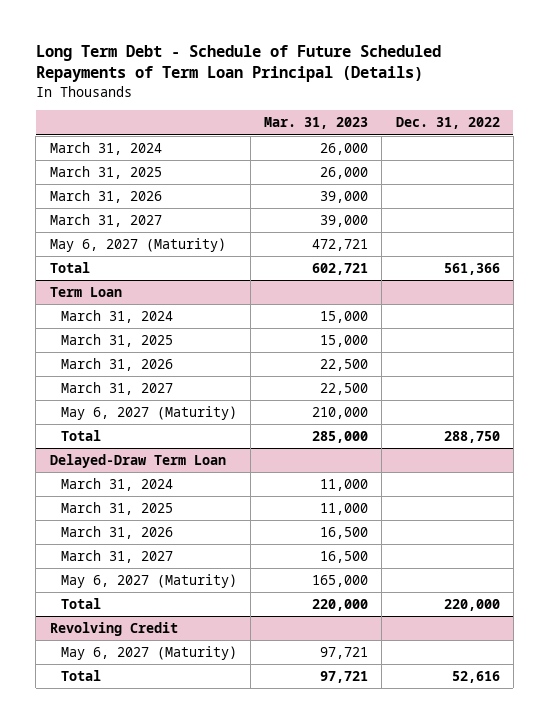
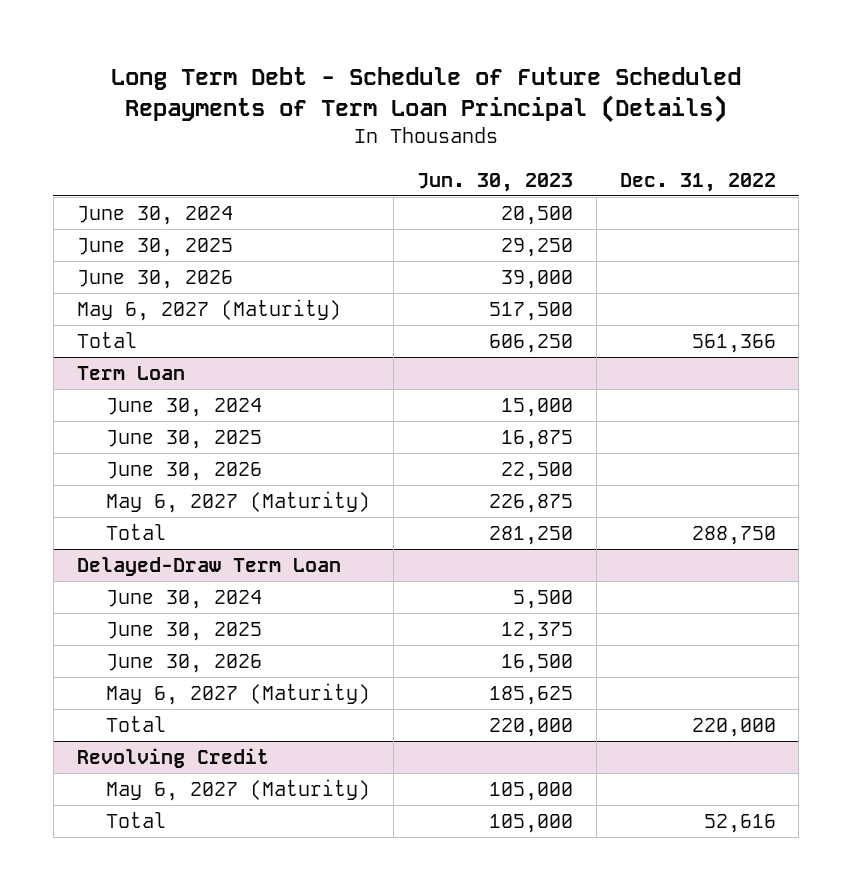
[264,117,369,130] Mar. 31, 2023 -> none
none -> [416,172,573,192] Jun. 30, 2023
[49,214,162,228] March 31, 2027 -> none
[49,142,162,156] March 31, 2024 -> [76,206,233,226] June 30, 2024
[49,166,162,180] March 31, 2025 -> [76,238,233,258] June 30, 2025
[49,190,162,204] March 31, 2026 -> [76,270,233,290] June 30, 2026
[60,382,173,396] March 31, 2027 -> none
[60,310,173,324] March 31, 2024 -> [105,398,262,418] June 30, 2024
[60,334,173,348] March 31, 2025 -> [105,430,262,450] June 30, 2025
[60,358,173,372] March 31, 2026 -> [105,462,262,482] June 30, 2026
[60,550,173,564] March 31, 2027 -> none
[60,478,173,492] March 31, 2024 -> [105,590,262,610] June 30, 2024
[60,502,173,516] March 31, 2025 -> [105,622,262,642] June 30, 2025
[60,526,173,540] March 31, 2026 -> [105,654,262,674] June 30, 2026

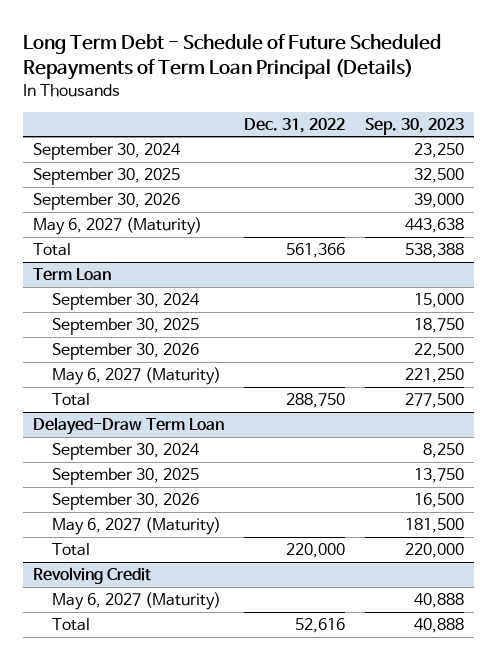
[416,172,573,192] Jun. 30, 2023 -> none
none -> [365,117,465,135] Sep. 30, 2023
[76,206,233,226] June 30, 2024 -> [33,143,182,161] September 30, 2024
[76,238,233,258] June 30, 2025 -> [33,168,181,186] September 30, 2025
[76,270,233,290] June 30, 2026 -> [33,193,181,211] September 30, 2026
[105,398,262,418] June 30, 2024 -> [52,293,201,311] September 30, 2024
[105,430,262,450] June 30, 2025 -> [52,318,200,336] September 30, 2025
[105,462,262,482] June 30, 2026 -> [52,343,200,361] September 30, 2026
[105,590,262,610] June 30, 2024 -> [52,443,201,461] September 30, 2024
[105,622,262,642] June 30, 2025 -> [52,468,200,486] September 30, 2025
[105,654,262,674] June 30, 2026 -> [52,493,200,511] September 30, 2026

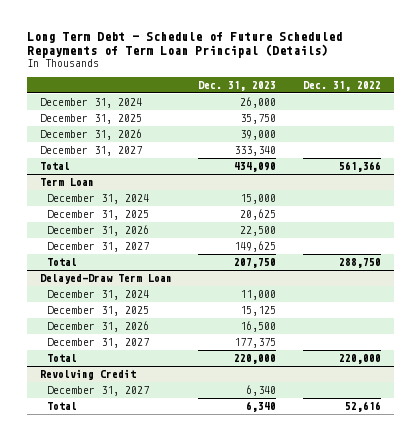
[365,117,465,135] Sep. 30, 2023 -> none
none -> [198,80,277,91] Dec. 31, 2023
[33,143,182,161] September 30, 2024 -> [39,98,142,109] December 31, 2024
[33,168,181,186] September 30, 2025 -> [39,114,142,125] December 31, 2025
[33,193,181,211] September 30, 2026 -> [39,129,142,141] December 31, 2026
[33,217,203,236] May 6, 2027 (Maturity) -> [39,146,142,157] December 31, 2027
[52,293,201,311] September 30, 2024 -> [46,194,149,205] December 31, 2024
[52,318,200,336] September 30, 2025 -> [46,210,149,221] December 31, 2025
[52,343,200,361] September 30, 2026 -> [46,225,149,237] December 31, 2026
[52,367,222,386] May 6, 2027 (Maturity) -> [46,242,149,253] December 31, 2027
[52,443,201,461] September 30, 2024 -> [46,290,149,301] December 31, 2024
[52,468,200,486] September 30, 2025 -> [46,306,149,317] December 31, 2025
[52,493,200,511] September 30, 2026 -> [46,321,149,333] December 31, 2026
[52,517,222,536] May 6, 2027 (Maturity) -> [46,338,149,349] December 31, 2027
[52,592,222,611] May 6, 2027 (Maturity) -> [46,386,149,397] December 31, 2027

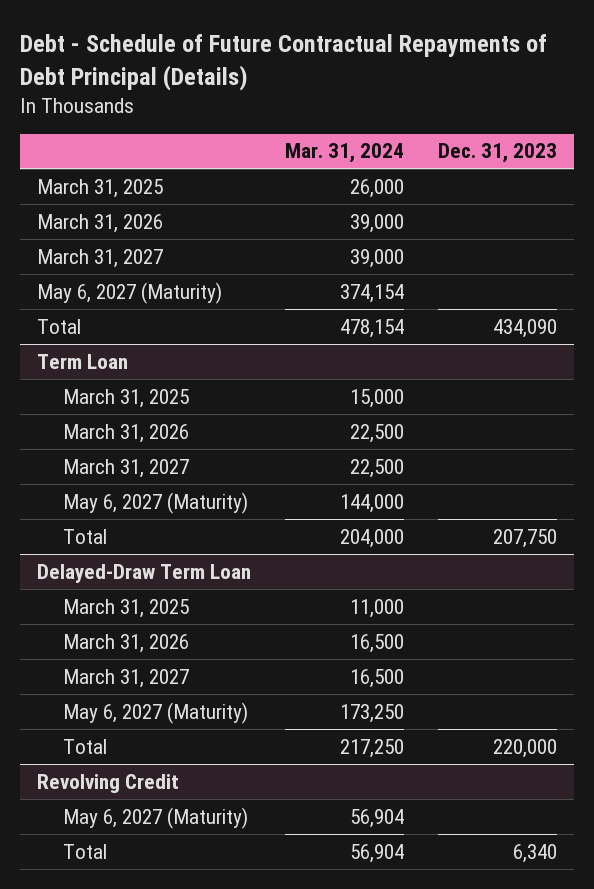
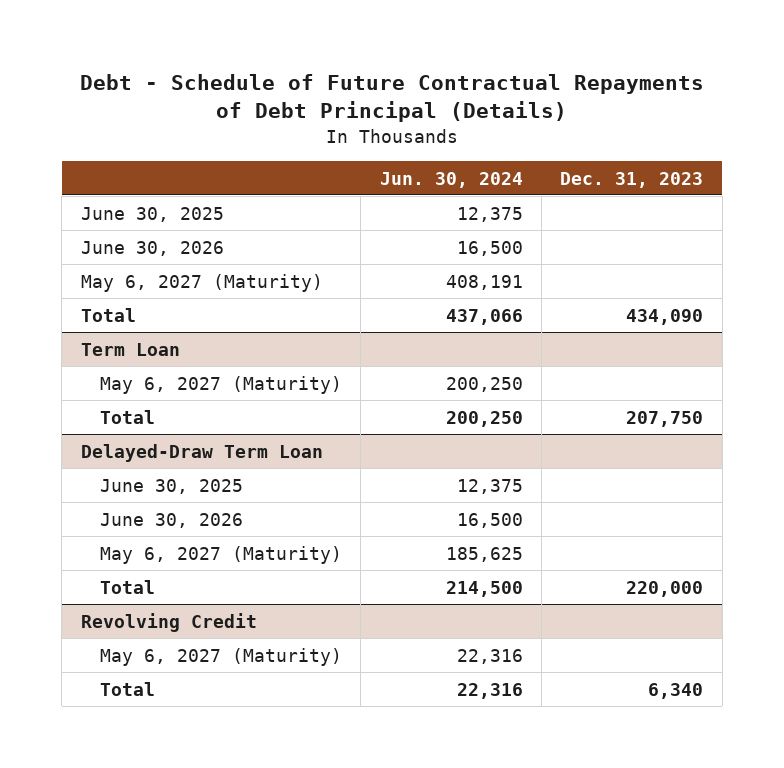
[284,143,404,164] Mar. 31, 2024 -> none
none -> [379,171,523,188] Jun. 30, 2024
[36,248,163,268] March 31, 2027 -> none
[36,178,163,198] March 31, 2025 -> [80,206,224,222] June 30, 2025
[36,213,163,233] March 31, 2026 -> [80,240,224,256] June 30, 2026
[63,388,190,408] March 31, 2025 -> none
[63,423,190,443] March 31, 2026 -> none
[63,458,190,478] March 31, 2027 -> none
[63,668,190,688] March 31, 2027 -> none
[63,598,190,618] March 31, 2025 -> [100,478,244,494] June 30, 2025
[63,633,190,653] March 31, 2026 -> [100,512,244,528] June 30, 2026

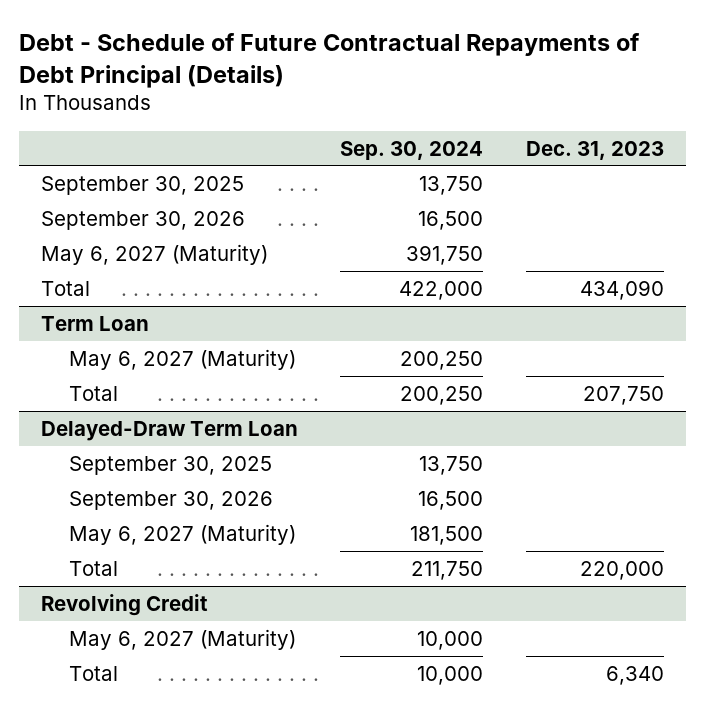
[379,171,523,188] Jun. 30, 2024 -> none
none -> [340,140,484,160] Sep. 30, 2024
[80,206,224,222] June 30, 2025 -> [40,175,244,195] September 30, 2025
[80,240,224,256] June 30, 2026 -> [40,210,245,230] September 30, 2026
[100,478,244,494] June 30, 2025 -> [69,455,273,475] September 30, 2025
[100,512,244,528] June 30, 2026 -> [69,490,274,510] September 30, 2026

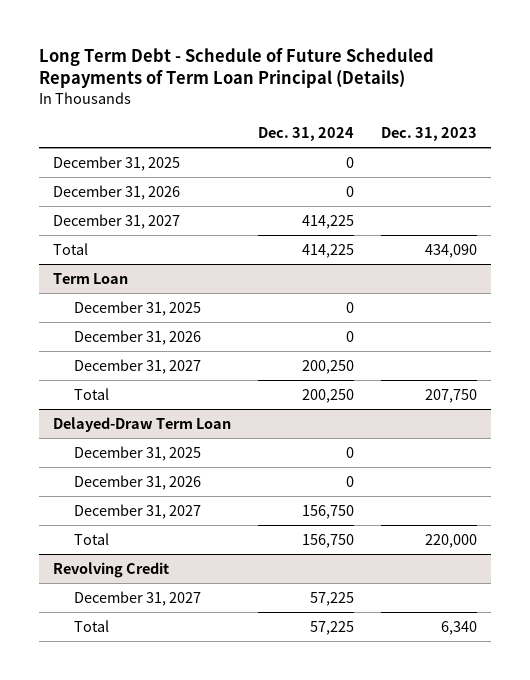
[19,32,641,88] Debt - Schedule of Future Contractual Repayments of Debt Principal (Details) -> [38,47,434,89] Long Term Debt - Schedule of Future Scheduled Repayments of Term Loan Principal (Details)
[340,140,484,160] Sep. 30, 2024 -> none
none -> [257,127,354,142] Dec. 31, 2024
[40,175,244,195] September 30, 2025 -> [52,155,180,171] December 31, 2025
[40,210,245,230] September 30, 2026 -> [52,184,180,200] December 31, 2026
[40,243,268,265] May 6, 2027 (Maturity) -> [52,213,180,229] December 31, 2027
none -> [73,300,201,316] December 31, 2025
none -> [73,329,201,345] December 31, 2026
[69,348,297,370] May 6, 2027 (Maturity) -> [73,358,201,374] December 31, 2027
[69,455,273,475] September 30, 2025 -> [73,445,201,461] December 31, 2025
[69,490,274,510] September 30, 2026 -> [73,474,201,490] December 31, 2026
[69,523,297,545] May 6, 2027 (Maturity) -> [73,503,201,519] December 31, 2027
[69,628,297,650] May 6, 2027 (Maturity) -> [73,590,201,606] December 31, 2027

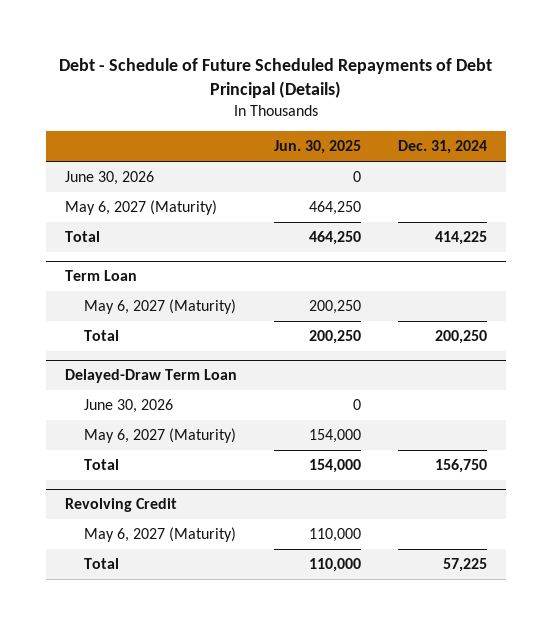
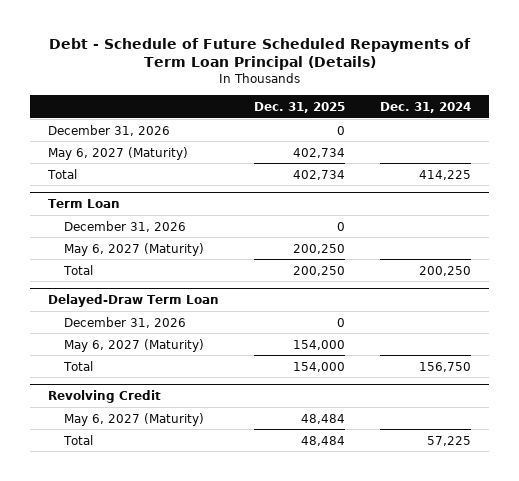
[59,57,493,98] Debt - Schedule of Future Scheduled Repayments of Debt Principal (Details) -> [48,37,471,71] Debt - Schedule of Future Scheduled Repayments of Term Loan Principal (Details)
[274,140,362,155] Jun. 30, 2025 -> none
none -> [254,101,346,113] Dec. 31, 2025
[64,170,154,185] June 30, 2026 -> [47,124,170,136] December 31, 2026
none -> [64,220,187,232] December 31, 2026
[84,398,174,413] June 30, 2026 -> [64,316,187,328] December 31, 2026

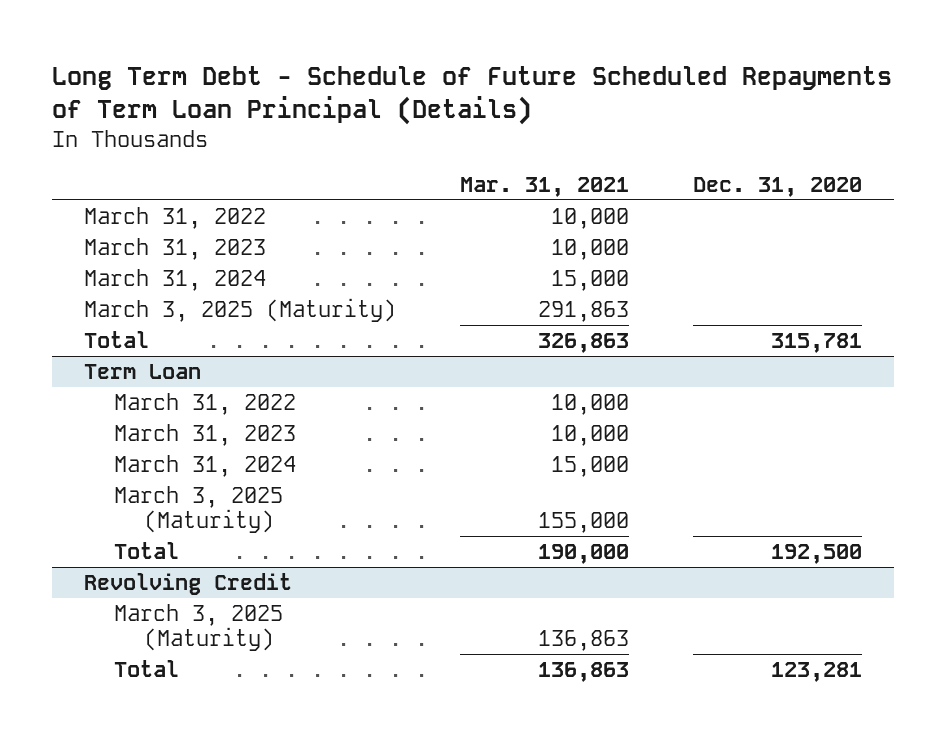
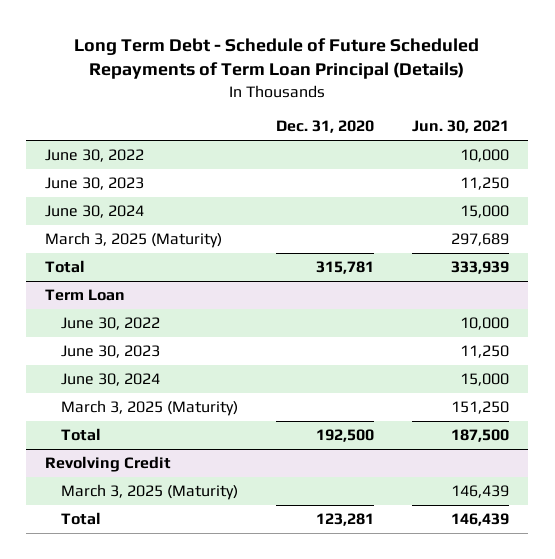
[459,176,629,197] Mar. 31, 2021 -> none
none -> [412,120,510,134] Jun. 30, 2021
[83,207,266,230] March 31, 2022 -> [45,148,145,162] June 30, 2022
[83,238,266,261] March 31, 2023 -> [45,176,145,190] June 30, 2023
[83,269,266,292] March 31, 2024 -> [45,204,145,218] June 30, 2024
[113,393,296,416] March 31, 2022 -> [61,316,161,330] June 30, 2022
[113,424,296,447] March 31, 2023 -> [61,344,161,358] June 30, 2023
[113,455,296,478] March 31, 2024 -> [61,372,161,386] June 30, 2024

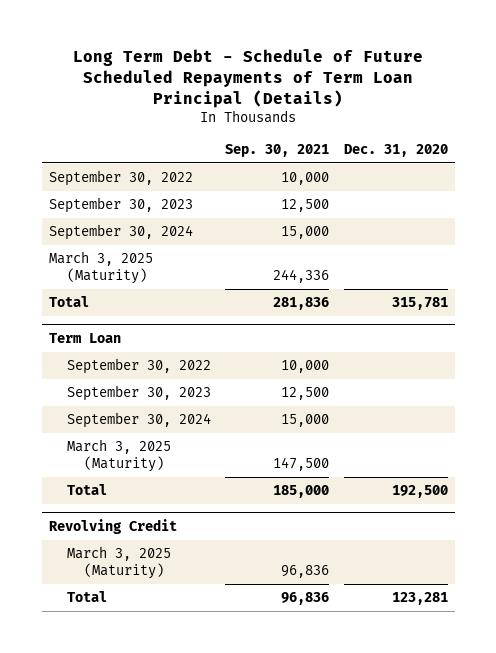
[412,120,510,134] Jun. 30, 2021 -> none
none -> [225,143,330,157] Sep. 30, 2021
[45,148,145,162] June 30, 2022 -> [48,170,193,187] September 30, 2022
[45,176,145,190] June 30, 2023 -> [48,197,193,214] September 30, 2023
[45,204,145,218] June 30, 2024 -> [48,224,193,241] September 30, 2024
[61,316,161,330] June 30, 2022 -> [66,358,211,375] September 30, 2022
[61,344,161,358] June 30, 2023 -> [66,385,211,402] September 30, 2023
[61,372,161,386] June 30, 2024 -> [66,412,211,429] September 30, 2024

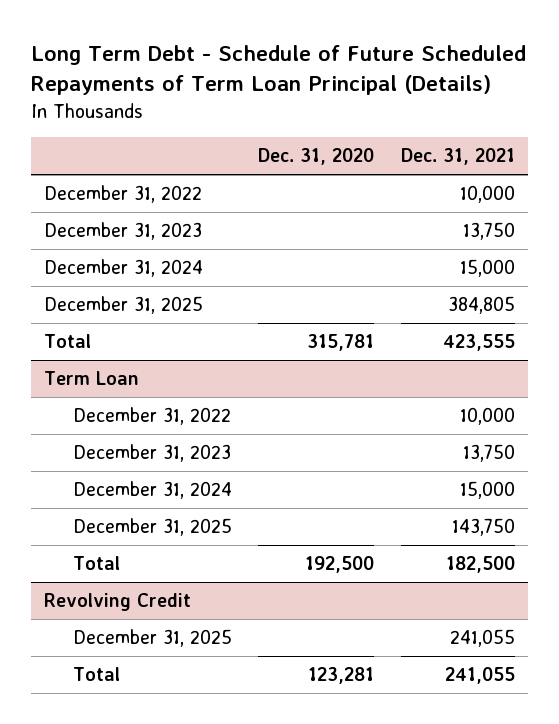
[225,143,330,157] Sep. 30, 2021 -> none
none -> [400,148,515,166] Dec. 31, 2021
[48,170,193,187] September 30, 2022 -> [44,185,203,204] December 31, 2022
[48,197,193,214] September 30, 2023 -> [44,222,203,241] December 31, 2023
[48,224,193,241] September 30, 2024 -> [44,259,204,278] December 31, 2024
[48,251,153,284] March 3, 2025 (Maturity) -> [44,296,204,315] December 31, 2025
[66,358,211,375] September 30, 2022 -> [72,407,231,426] December 31, 2022
[66,385,211,402] September 30, 2023 -> [72,444,231,463] December 31, 2023
[66,412,211,429] September 30, 2024 -> [72,481,232,500] December 31, 2024
[66,439,171,472] March 3, 2025 (Maturity) -> [72,518,232,537] December 31, 2025
[66,546,171,579] March 3, 2025 (Maturity) -> [72,629,232,648] December 31, 2025

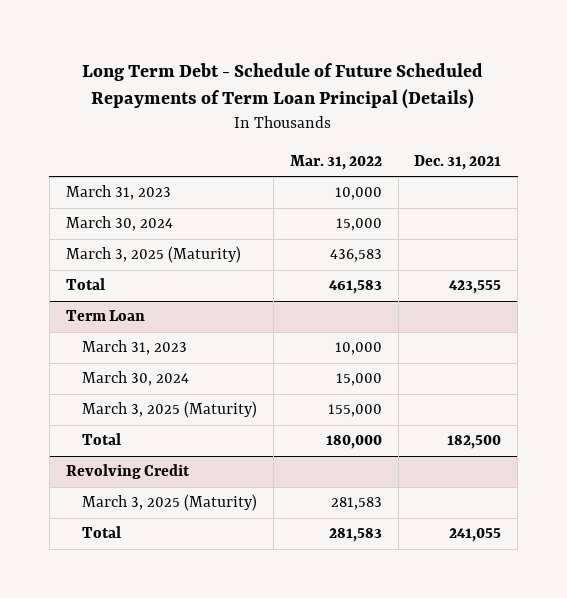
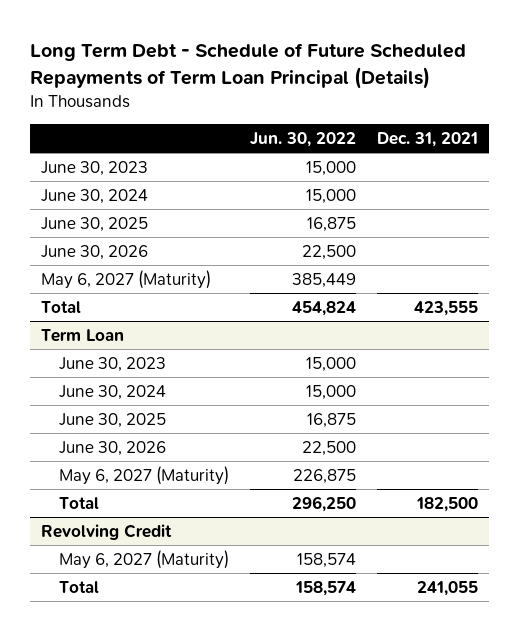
[289,154,382,170] Mar. 31, 2022 -> none
none -> [250,131,357,147] Jun. 30, 2022
[65,185,171,201] March 31, 2023 -> [41,160,149,176] June 30, 2023
[65,216,173,232] March 30, 2024 -> [41,188,149,204] June 30, 2024
[65,246,241,264] March 3, 2025 (Maturity) -> [41,216,149,232] June 30, 2025
none -> [41,244,149,260] June 30, 2026
none -> [41,269,212,289] May 6, 2027 (Maturity)
[82,340,188,356] March 31, 2023 -> [58,356,166,372] June 30, 2023
[82,371,190,387] March 30, 2024 -> [58,384,166,400] June 30, 2024
[82,401,258,419] March 3, 2025 (Maturity) -> [58,412,166,428] June 30, 2025
none -> [58,440,166,456] June 30, 2026
none -> [58,465,229,485] May 6, 2027 (Maturity)
[82,494,258,512] March 3, 2025 (Maturity) -> none
none -> [58,549,229,569] May 6, 2027 (Maturity)

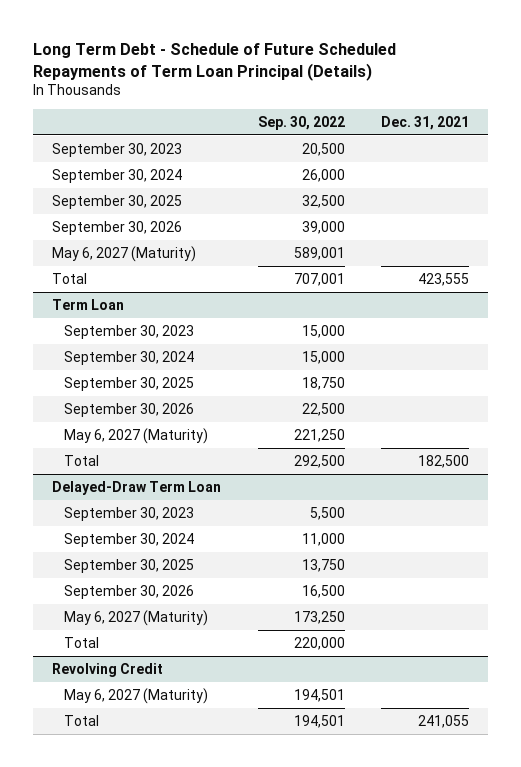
[250,131,357,147] Jun. 30, 2022 -> none
none -> [257,116,345,131] Sep. 30, 2022
[41,160,149,176] June 30, 2023 -> [51,142,182,157] September 30, 2023
[41,188,149,204] June 30, 2024 -> [51,168,182,183] September 30, 2024
[41,216,149,232] June 30, 2025 -> [51,194,182,209] September 30, 2025
[41,244,149,260] June 30, 2026 -> [51,220,182,235] September 30, 2026
[58,356,166,372] June 30, 2023 -> [64,324,195,339] September 30, 2023
[58,384,166,400] June 30, 2024 -> [64,350,195,365] September 30, 2024
[58,412,166,428] June 30, 2025 -> [64,376,195,391] September 30, 2025
[58,440,166,456] June 30, 2026 -> [64,402,195,417] September 30, 2026
none -> [51,480,221,495] Delayed-Draw Term Loan
none -> [64,506,195,521] September 30, 2023
none -> [64,532,195,547] September 30, 2024
none -> [64,558,195,573] September 30, 2025
none -> [64,584,195,599] September 30, 2026
none -> [64,609,209,626] May 6, 2027 (Maturity)
none -> [64,636,100,648] Total

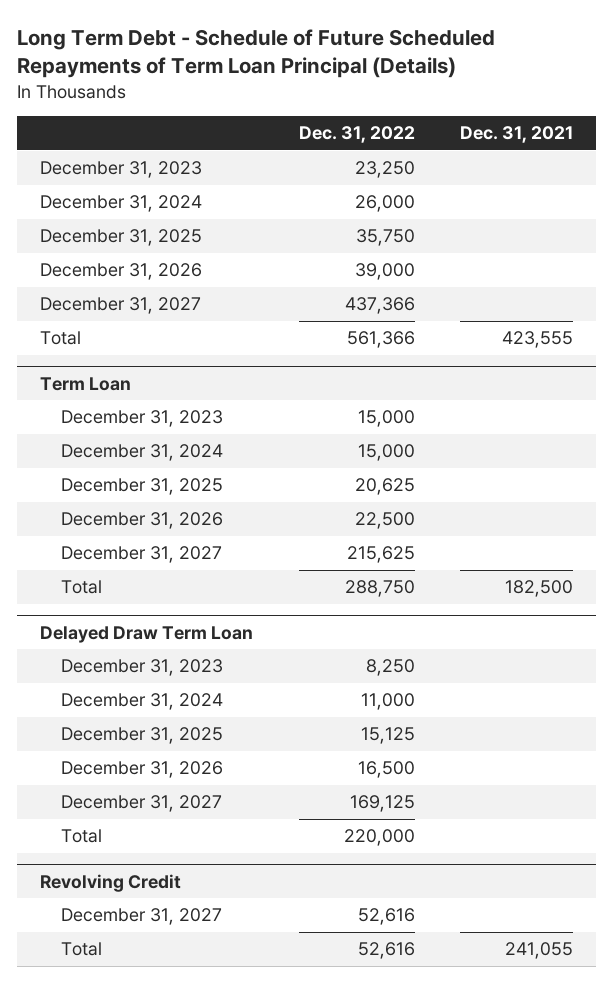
[257,116,345,131] Sep. 30, 2022 -> none
none -> [298,126,415,144] Dec. 31, 2022
[51,142,182,157] September 30, 2023 -> [39,161,202,179] December 31, 2023
[51,168,182,183] September 30, 2024 -> [39,195,202,213] December 31, 2024
[51,194,182,209] September 30, 2025 -> [39,229,202,247] December 31, 2025
[51,220,182,235] September 30, 2026 -> [39,263,202,281] December 31, 2026
[51,245,196,262] May 6, 2027 (Maturity) -> [39,297,201,315] December 31, 2027
[64,324,195,339] September 30, 2023 -> [60,410,223,428] December 31, 2023
[64,350,195,365] September 30, 2024 -> [60,444,223,462] December 31, 2024
[64,376,195,391] September 30, 2025 -> [60,478,223,496] December 31, 2025
[64,402,195,417] September 30, 2026 -> [60,512,223,530] December 31, 2026
[64,427,209,444] May 6, 2027 (Maturity) -> [60,546,222,564] December 31, 2027
[51,480,221,495] Delayed-Draw Term Loan -> [39,625,253,643] Delayed Draw Term Loan
[64,506,195,521] September 30, 2023 -> [60,659,223,677] December 31, 2023
[64,532,195,547] September 30, 2024 -> [60,693,223,711] December 31, 2024
[64,558,195,573] September 30, 2025 -> [60,727,223,745] December 31, 2025
[64,584,195,599] September 30, 2026 -> [60,761,223,779] December 31, 2026
[64,609,209,626] May 6, 2027 (Maturity) -> [60,795,222,813] December 31, 2027
[64,687,209,704] May 6, 2027 (Maturity) -> [60,908,222,926] December 31, 2027

